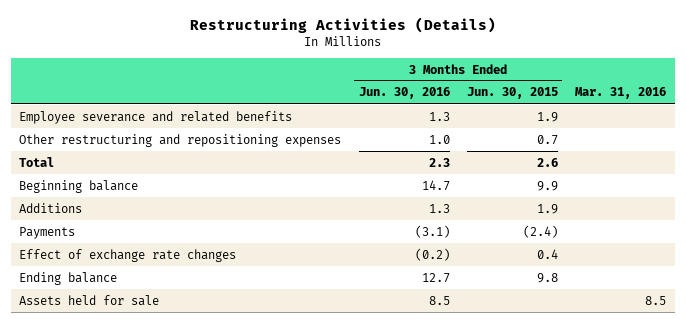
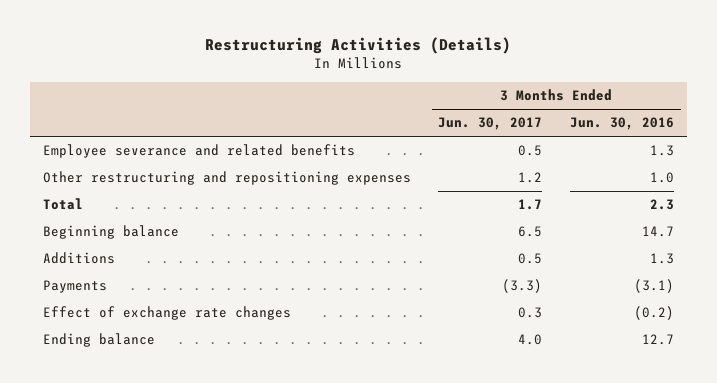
[467,87,559,100] Jun. 30, 2015 -> none
[575,87,667,100] Mar. 31, 2016 -> none
none -> [438,117,543,131] Jun. 30, 2017
[19,294,160,306] Assets held for sale -> none

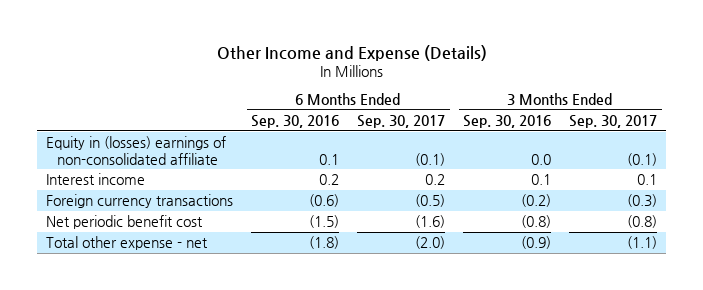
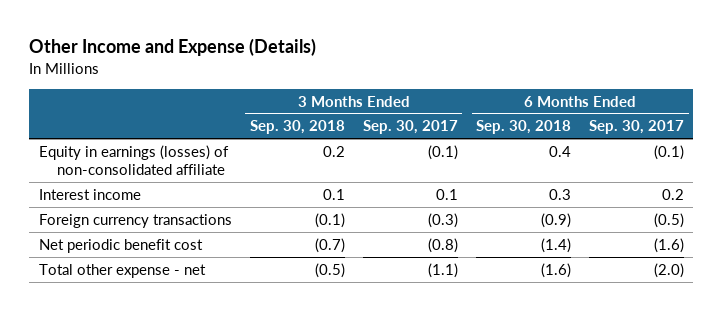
[251,114,340,128] Sep. 30, 2016 -> none
[463,114,552,128] Sep. 30, 2016 -> none
none -> [249,120,345,135] Sep. 30, 2018
none -> [476,120,572,135] Sep. 30, 2018
[46,136,227,165] Equity in (losses) earnings of non-consolidated affiliate -> [38,144,229,175] Equity in earnings (losses) of non-consolidated affiliate

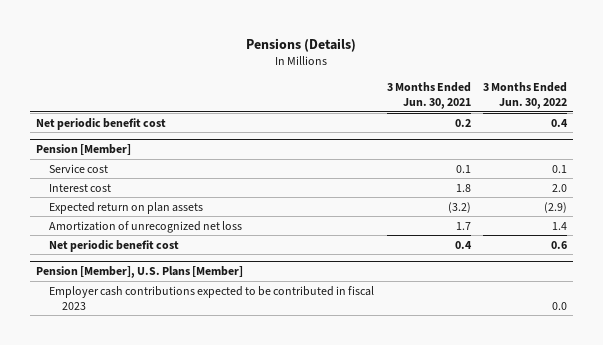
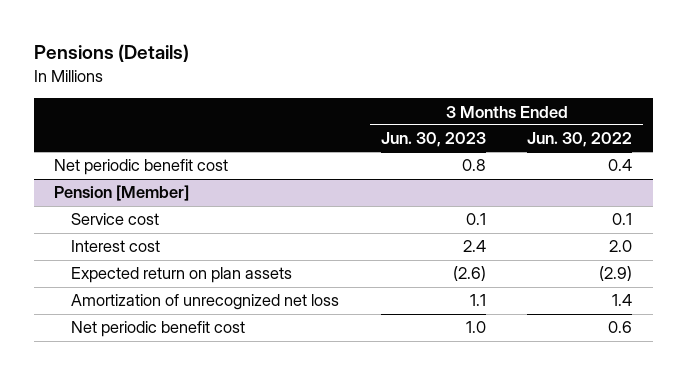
[386,82,471,109] 3 Months Ended Jun. 30, 2021 -> none
none -> [380,132,486,148] Jun. 30, 2023
[36,266,244,279] Pension [Member], U.S. Plans [Member] -> none
[49,285,375,310] Employer cash contributions expected to be contributed in fiscal 2023 -> none

